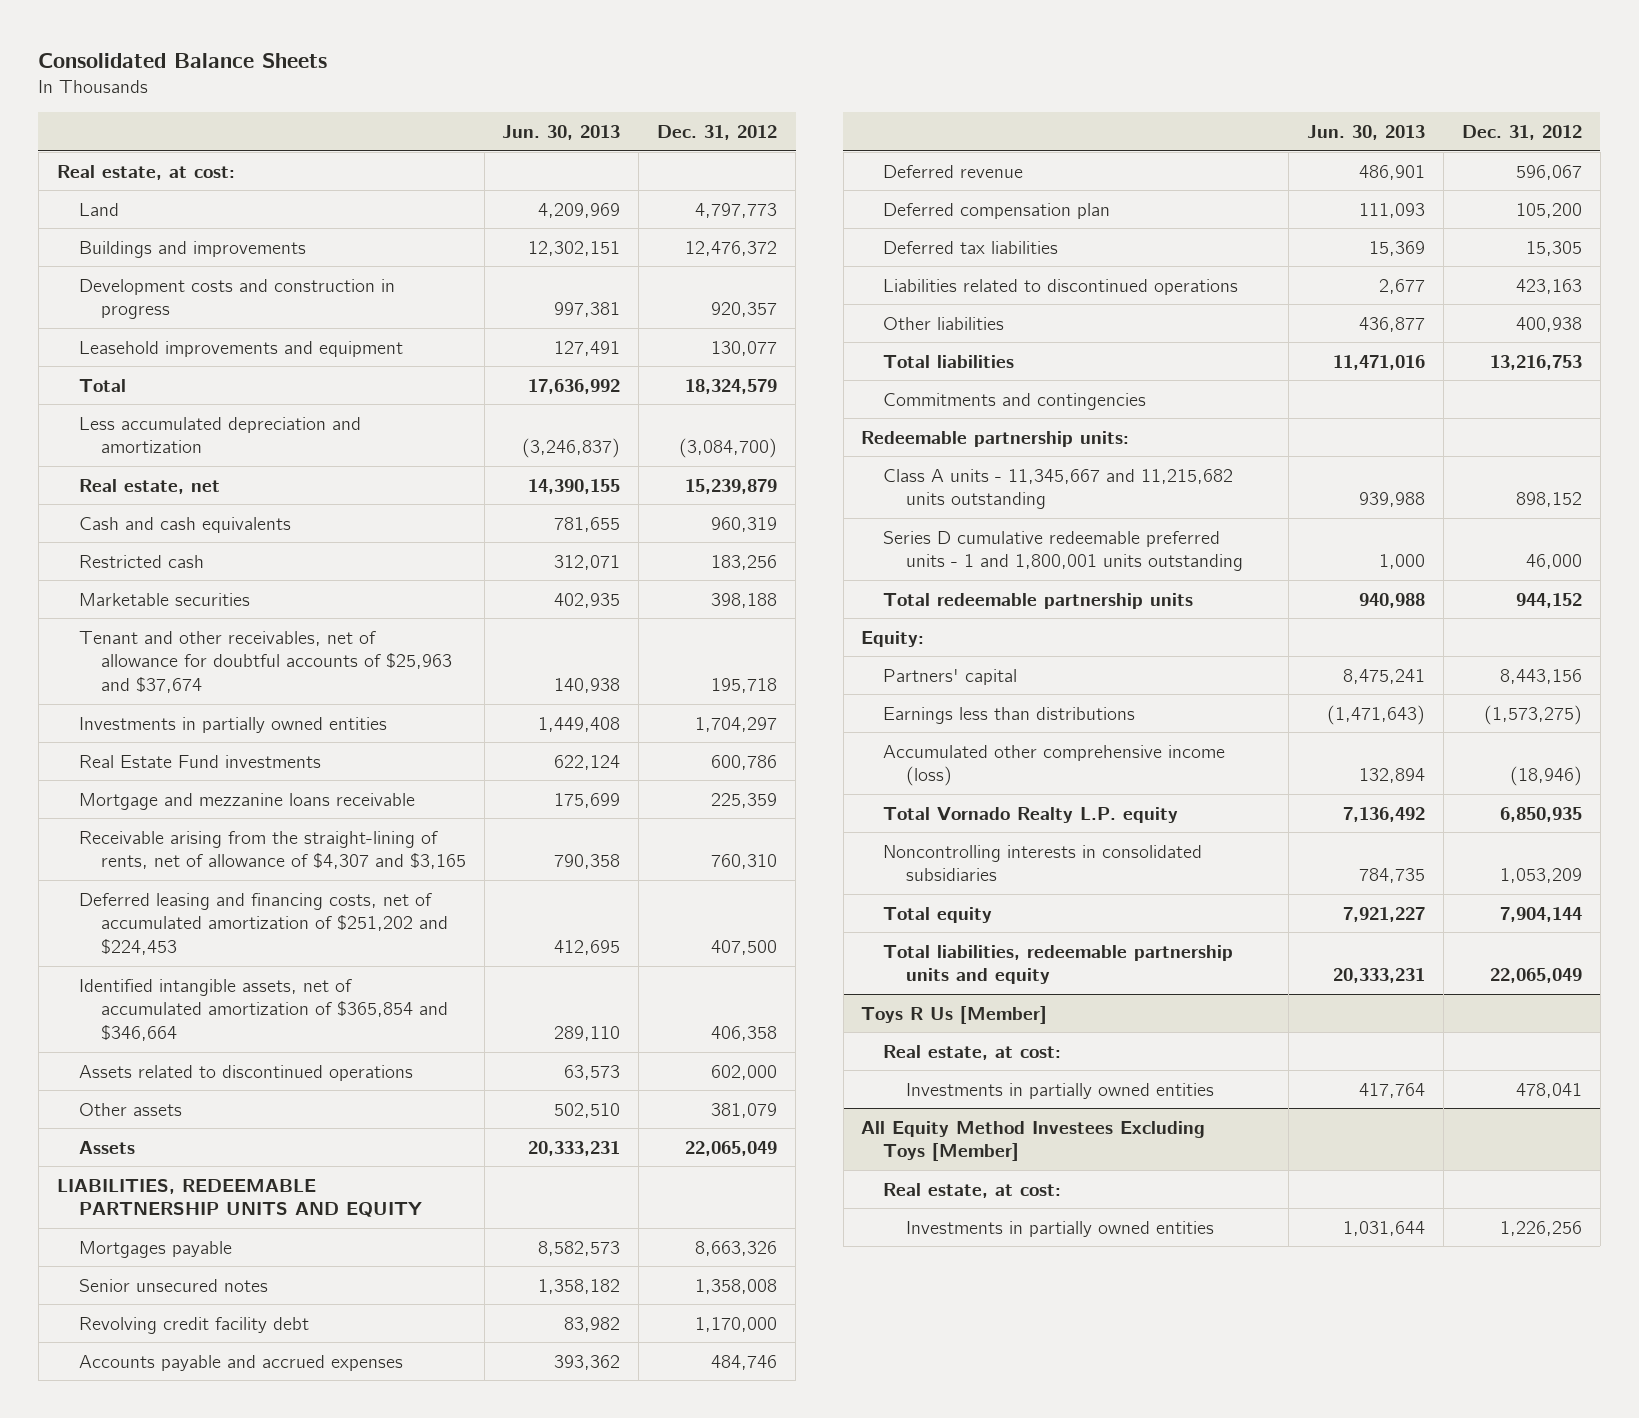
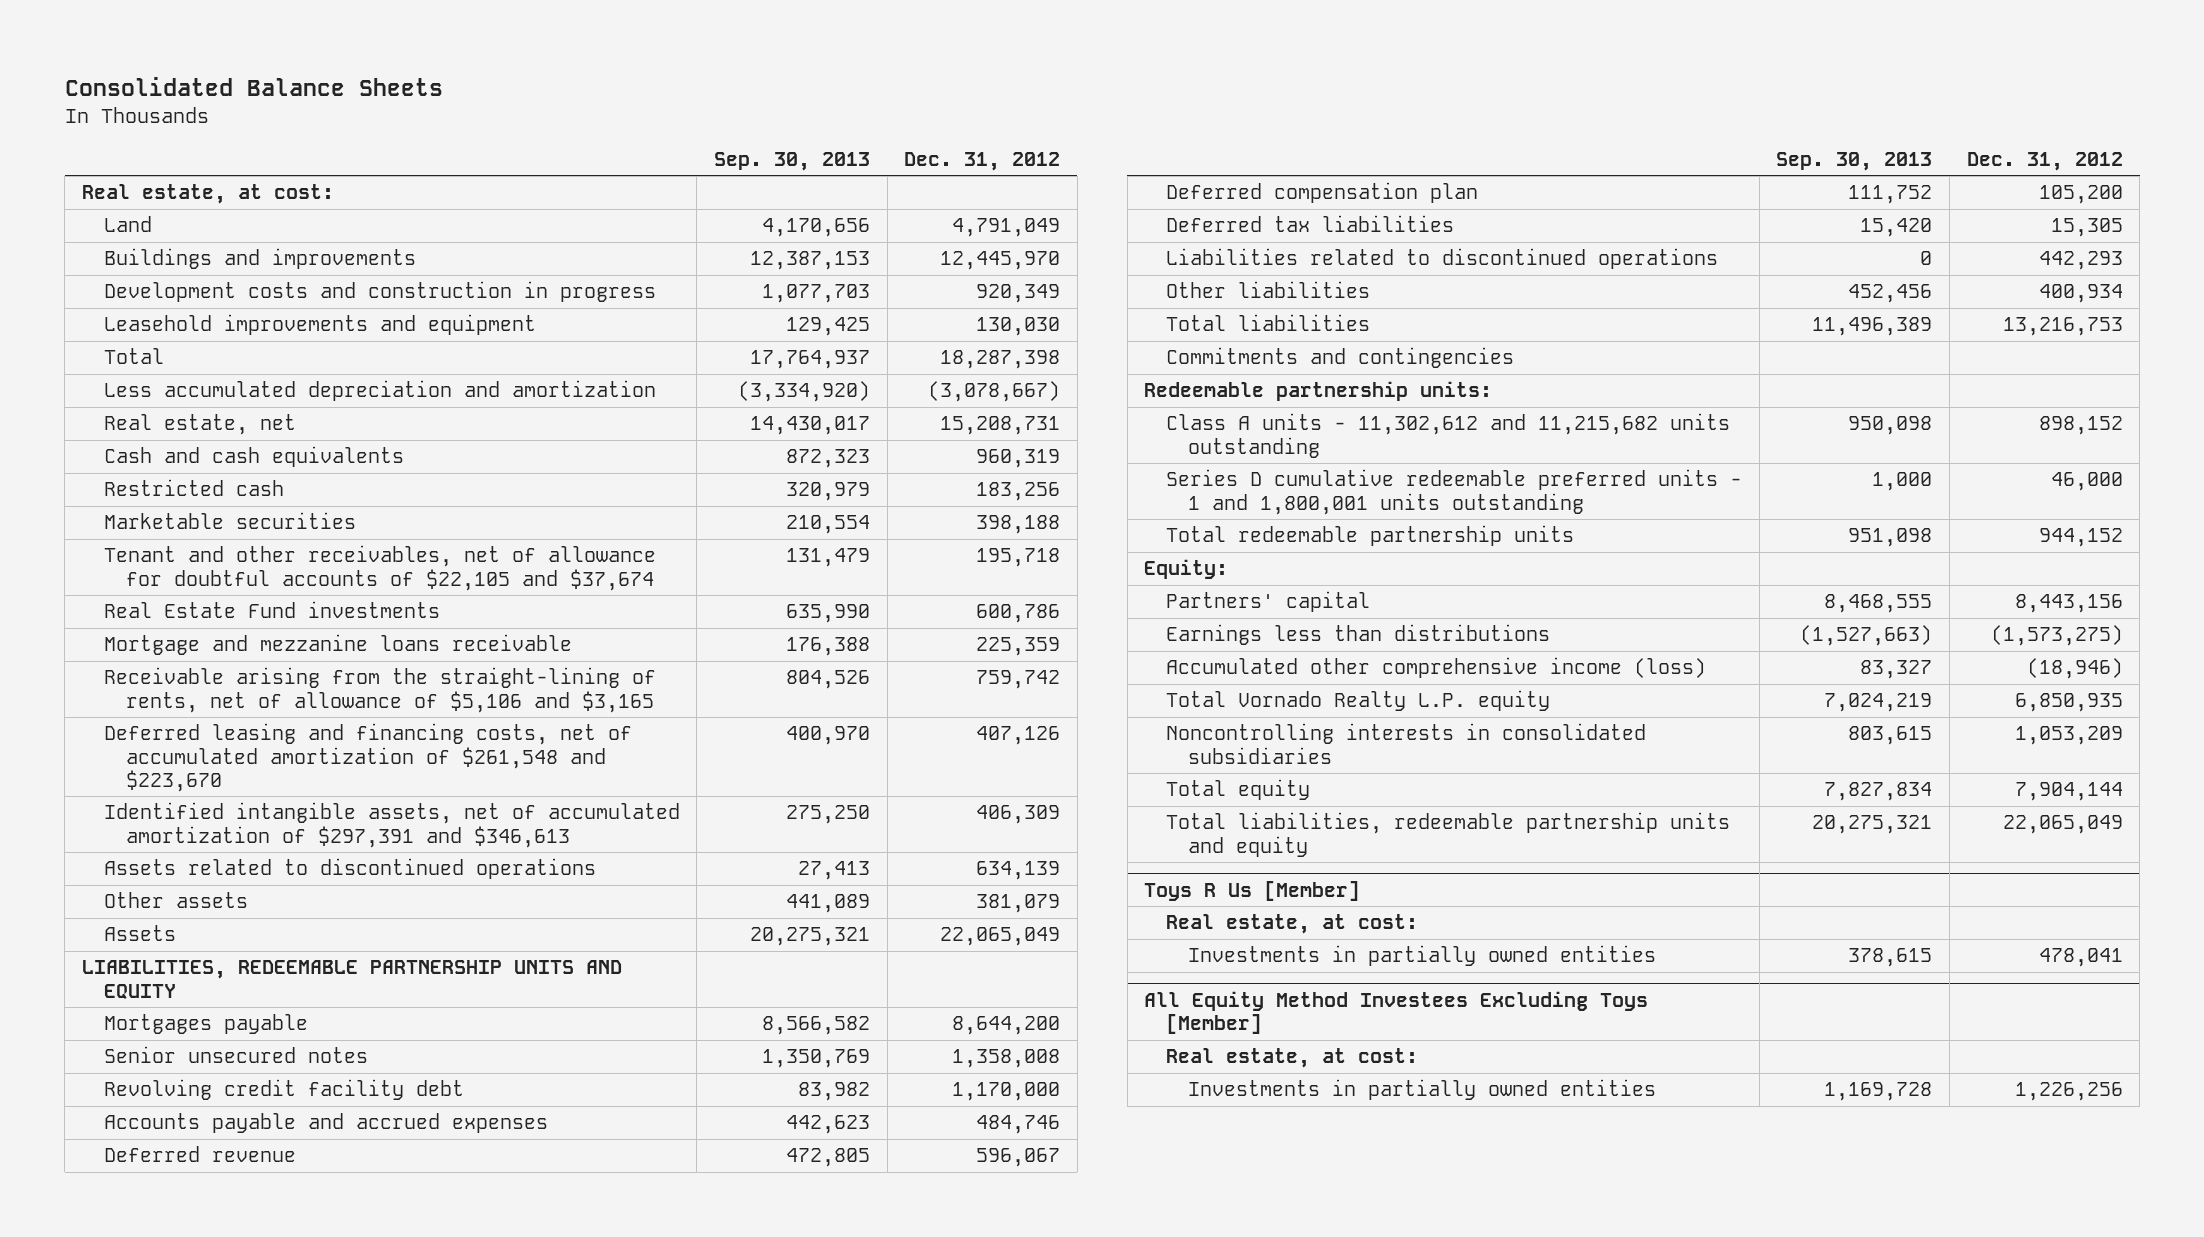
[502,125,621,141] Jun. 30, 2013 -> none
none -> [714,151,871,171] Sep. 30, 2013
[695,202,778,218] 4,797,773 -> [952,218,1061,238] 4,791,049
[685,240,778,256] 12,476,372 -> [940,251,1061,271] 12,445,970
[711,302,778,318] 920,357 -> [976,284,1061,304] 920,349
[711,340,778,356] 130,077 -> [976,317,1061,337] 130,030
[685,378,778,394] 18,324,579 -> [940,350,1061,370] 18,287,398
[679,438,778,459] (3,084,700) -> [928,381,1061,403] (3,078,667)
[685,478,778,494] 15,239,879 -> [940,416,1061,436] 15,208,731
[78,716,387,733] Investments in partially owned entities -> none
[78,630,452,694] Tenant and other receivables, net of allowance for doubtful accounts of $25,963 and $37,674 -> [103,545,656,591] Tenant and other receivables, net of allowance for doubtful accounts of $22,105 and $37,674
[78,830,466,870] Receivable arising from the straight-lining of rents, net of allowance of $4,307 and $3,165 -> [103,667,656,713] Receivable arising from the straight-lining of rents, net of allowance of $5,106 and $3,165
[711,854,778,870] 760,310 -> [976,670,1061,690] 759,742
[78,892,448,956] Deferred leasing and financing costs, net of accumulated amortization of $251,202 and $224,453 -> [103,723,632,792] Deferred leasing and financing costs, net of accumulated amortization of $261,548 and $223,670
[711,940,778,956] 407,500 -> [976,726,1061,746] 407,126
[78,978,448,1042] Identified intangible assets, net of accumulated amortization of $365,854 and $346,664 -> [103,802,680,848] Identified intangible assets, net of accumulated amortization of $297,391 and $346,613
[711,1026,778,1042] 406,358 -> [976,805,1061,825] 406,309
[711,1064,778,1080] 602,000 -> [976,861,1061,881] 634,139
[695,1240,778,1256] 8,663,326 -> [952,1016,1061,1036] 8,644,200
[1516,278,1583,294] 423,163 -> [2038,251,2123,271] 442,293
[1516,316,1583,332] 400,938 -> [2038,284,2123,304] 400,934
[883,468,1234,510] Class A units - 11,345,667 and 11,215,682 units outstanding -> [1166,413,1731,458] Class A units - 11,302,612 and 11,215,682 units outstanding

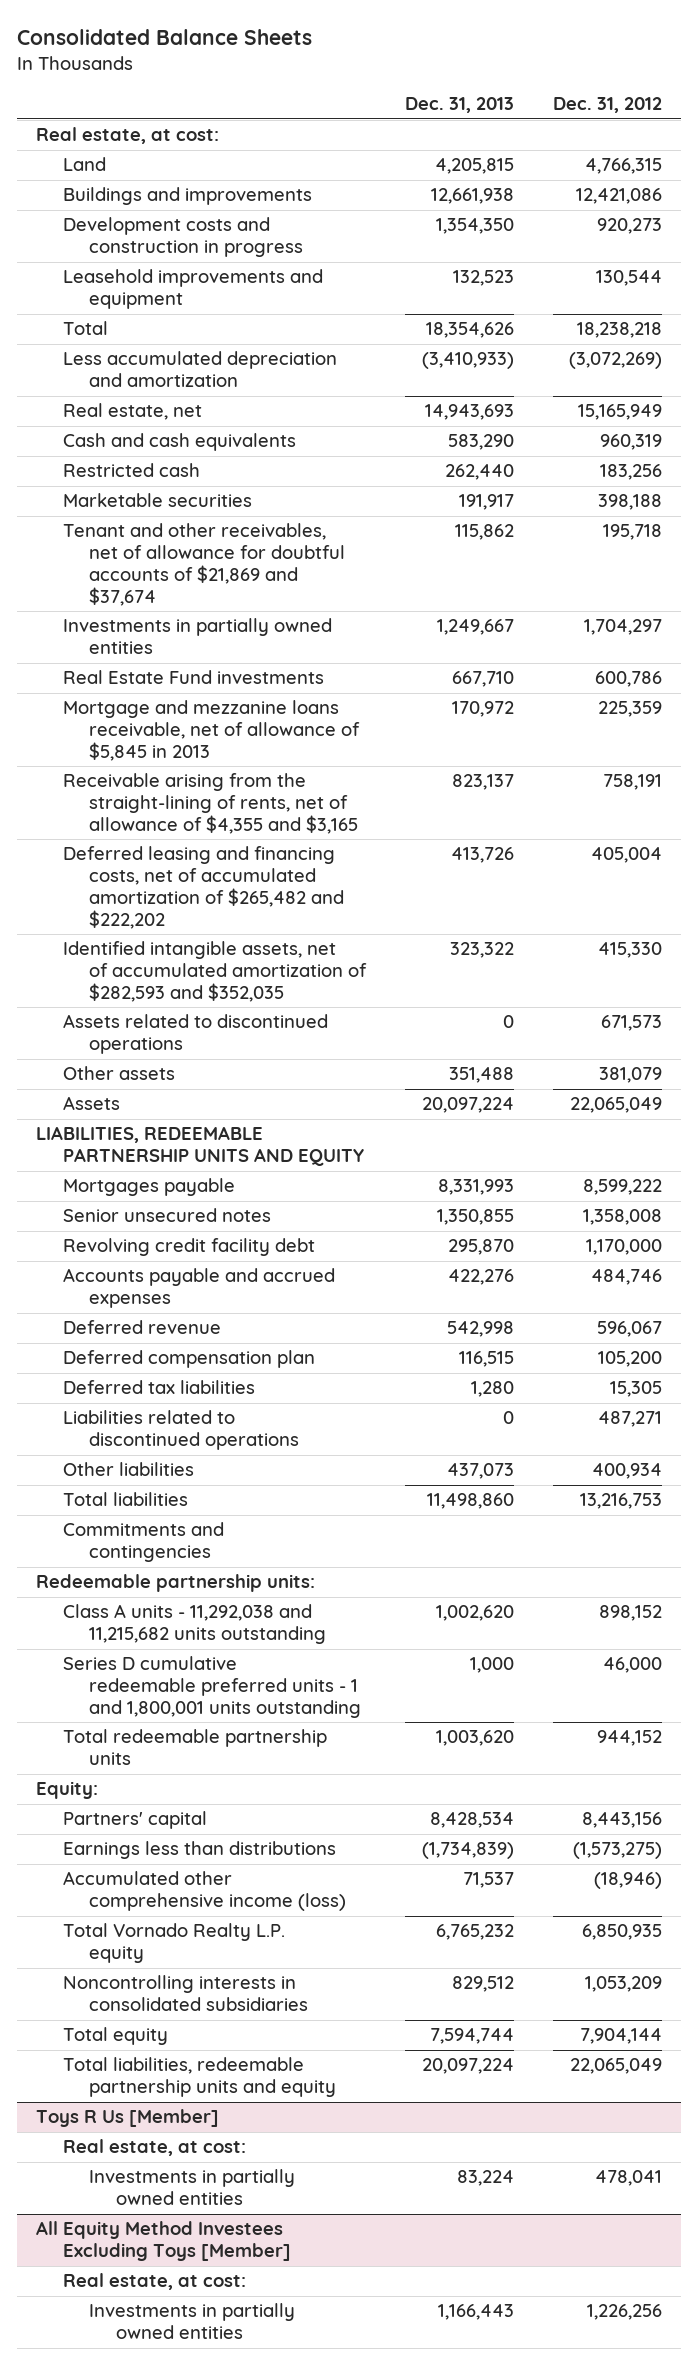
[714,151,871,171] Sep. 30, 2013 -> none
none -> [404,97,514,114] Dec. 31, 2013
[952,218,1061,238] 4,791,049 -> [584,158,662,175] 4,766,315
[940,251,1061,271] 12,445,970 -> [575,188,662,205] 12,421,086
[976,284,1061,304] 920,349 -> [596,218,662,235] 920,273
[976,317,1061,337] 130,030 -> [595,270,662,287] 130,544
[940,350,1061,370] 18,287,398 -> [576,322,662,339] 18,238,218
[928,381,1061,403] (3,078,667) -> [568,352,662,370] (3,072,269)
[940,416,1061,436] 15,208,731 -> [577,404,662,421] 15,165,949
[103,545,656,591] Tenant and other receivables, net of allowance for doubtful accounts of $22,105 and $37,674 -> [62,523,346,606] Tenant and other receivables, net of allowance for doubtful accounts of $21,869 and $37,674
none -> [62,618,332,655] Investments in partially owned entities
[103,634,572,656] Mortgage and mezzanine loans receivable -> [62,700,361,761] Mortgage and mezzanine loans receivable, net of allowance of $5,845 in 2013
[103,667,656,713] Receivable arising from the straight-lining of rents, net of allowance of $5,106 and $3,165 -> [62,773,359,834] Receivable arising from the straight-lining of rents, net of allowance of $4,355 and $3,165
[976,670,1061,690] 759,742 -> [602,774,662,791] 758,191
[103,723,632,792] Deferred leasing and financing costs, net of accumulated amortization of $261,548 and $223,670 -> [62,846,345,929] Deferred leasing and financing costs, net of accumulated amortization of $265,482 and $222,202
[976,726,1061,746] 407,126 -> [590,847,662,864] 405,004
[103,802,680,848] Identified intangible assets, net of accumulated amortization of $297,391 and $346,613 -> [62,941,368,1002] Identified intangible assets, net of accumulated amortization of $282,593 and $352,035
[976,805,1061,825] 406,309 -> [597,942,662,959] 415,330
[976,861,1061,881] 634,139 -> [600,1015,662,1032] 671,573
[952,1016,1061,1036] 8,644,200 -> [582,1179,662,1196] 8,599,222
[2038,251,2123,271] 442,293 -> [597,1411,662,1428] 487,271
[1166,413,1731,458] Class A units - 11,302,612 and 11,215,682 units outstanding -> [62,1604,327,1645] Class A units - 11,292,038 and 11,215,682 units outstanding

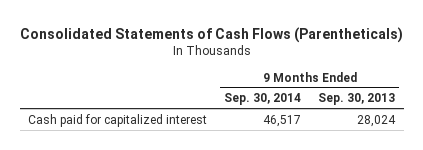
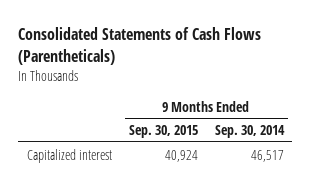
[318,93,396,106] Sep. 30, 2013 -> none
none -> [128,125,198,139] Sep. 30, 2015
[28,113,208,127] Cash paid for capitalized interest -> [26,148,112,163] Capitalized interest

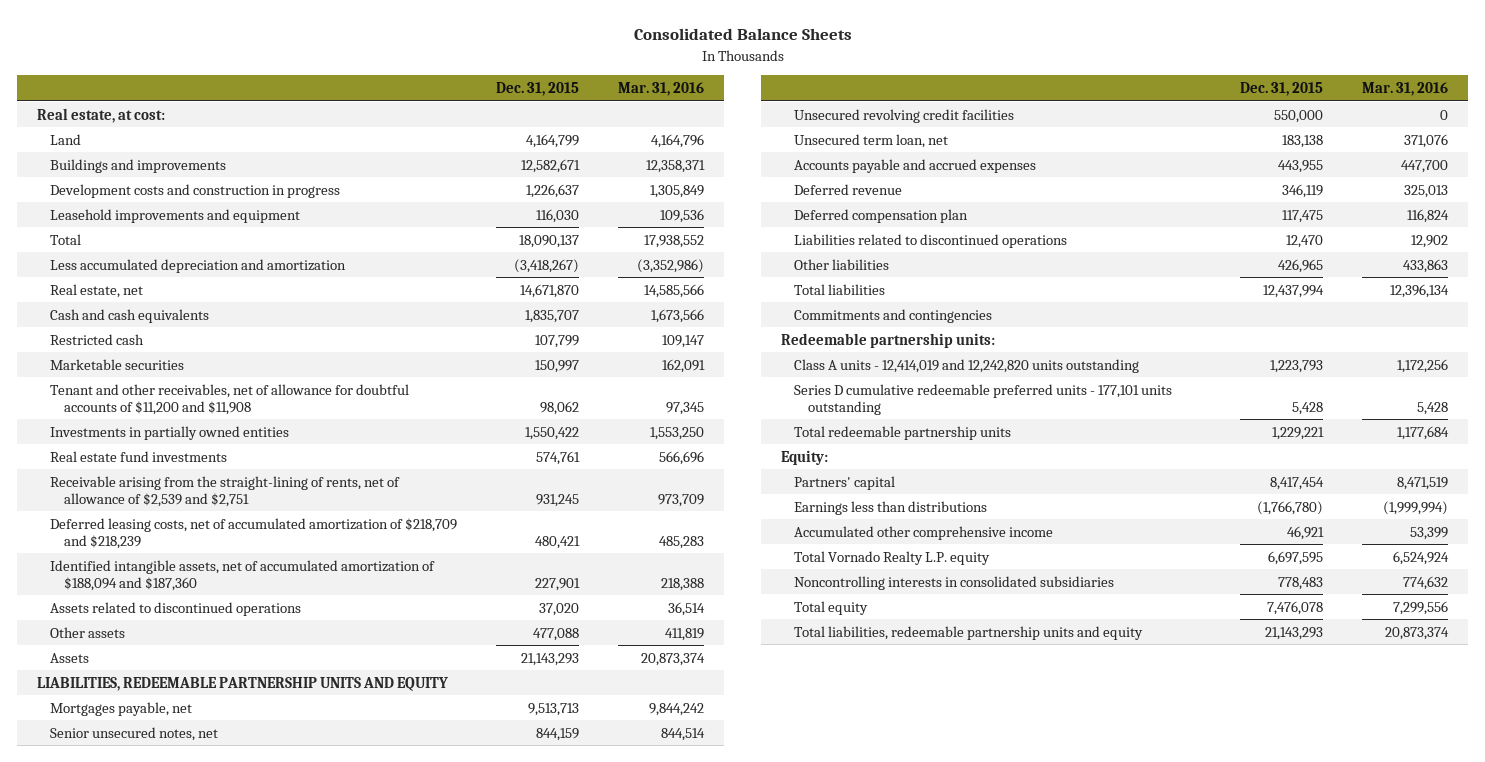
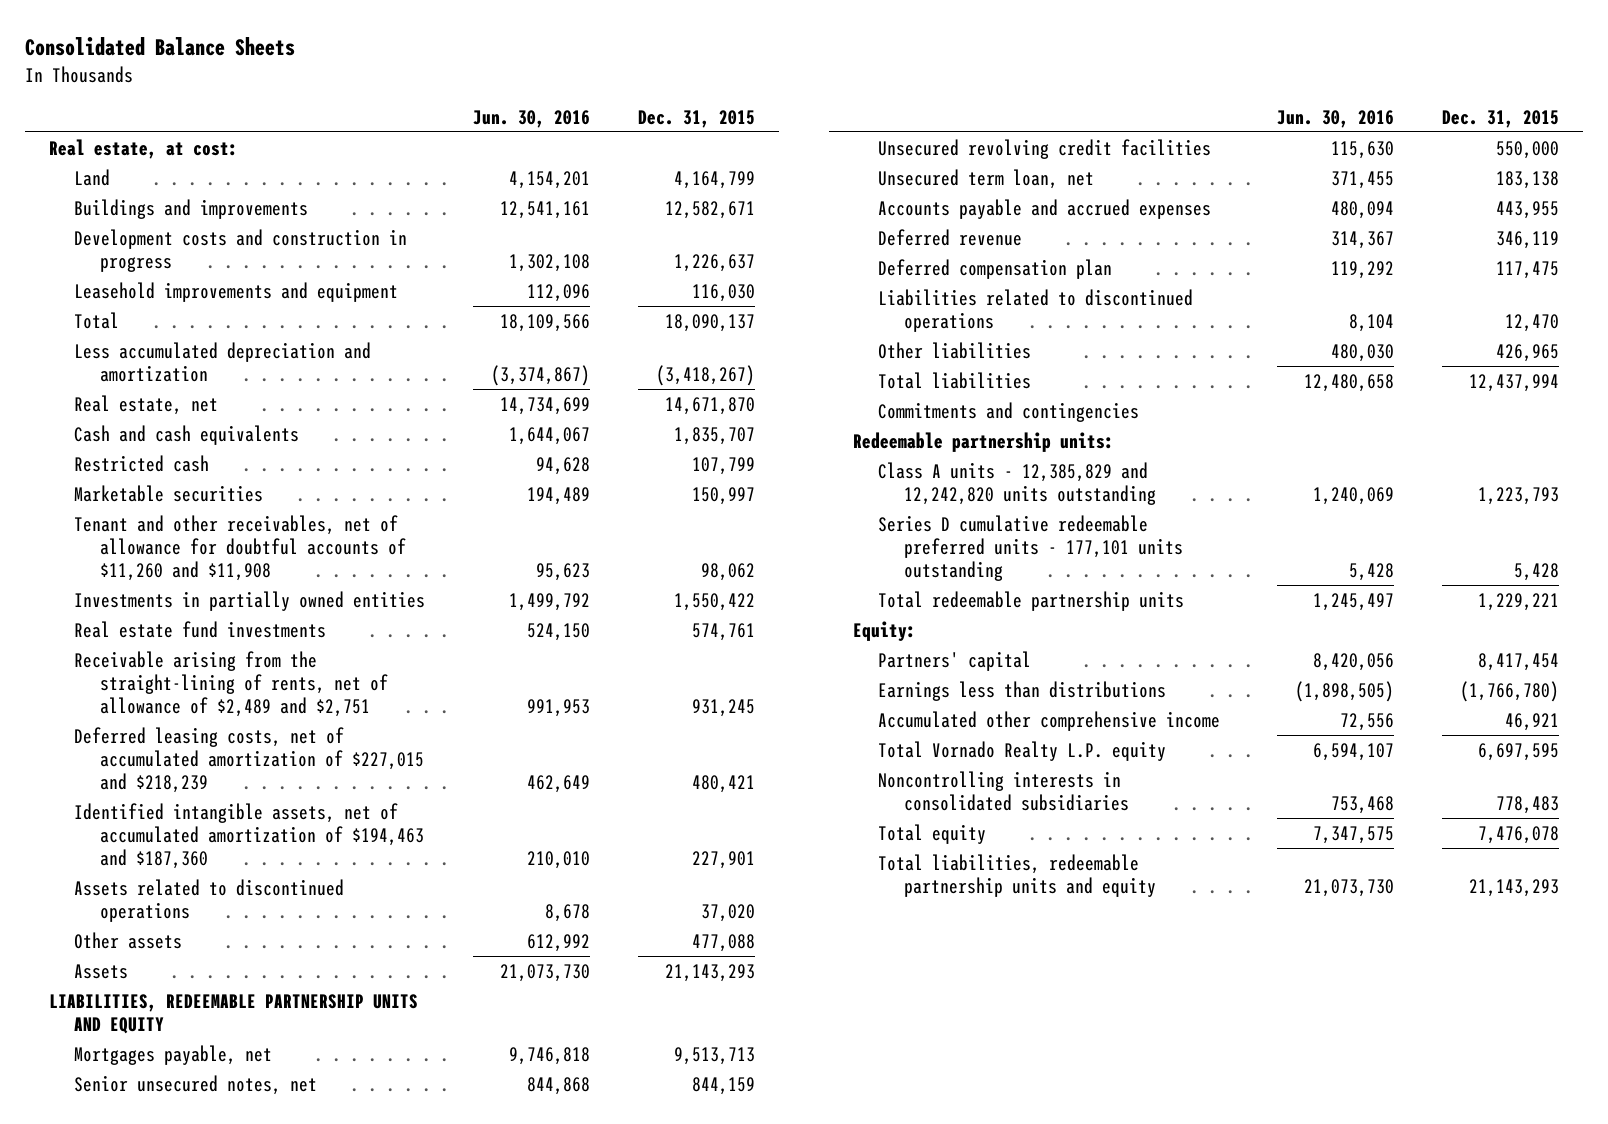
[618,82,705,97] Mar. 31, 2016 -> none
none -> [473,109,591,128] Jun. 30, 2016
[50,383,410,415] Tenant and other receivables, net of allowance for doubtful accounts of $11,200 and $11,908 -> [74,514,407,582] Tenant and other receivables, net of allowance for doubtful accounts of $11,260 and $11,908
[50,475,401,507] Receivable arising from the straight-lining of rents, net of allowance of $2,539 and $2,751 -> [74,650,389,718] Receivable arising from the straight-lining of rents, net of allowance of $2,489 and $2,751
[50,517,458,549] Deferred leasing costs, net of accumulated amortization of $218,709 and $218,239 -> [74,726,425,794] Deferred leasing costs, net of accumulated amortization of $227,015 and $218,239
[50,559,436,591] Identified intangible assets, net of accumulated amortization of $188,094 and $187,360 -> [74,802,425,870] Identified intangible assets, net of accumulated amortization of $194,463 and $187,360
[794,358,1140,373] Class A units - 12,414,019 and 12,242,820 units outstanding -> [878,461,1157,506] Class A units - 12,385,829 and 12,242,820 units outstanding

